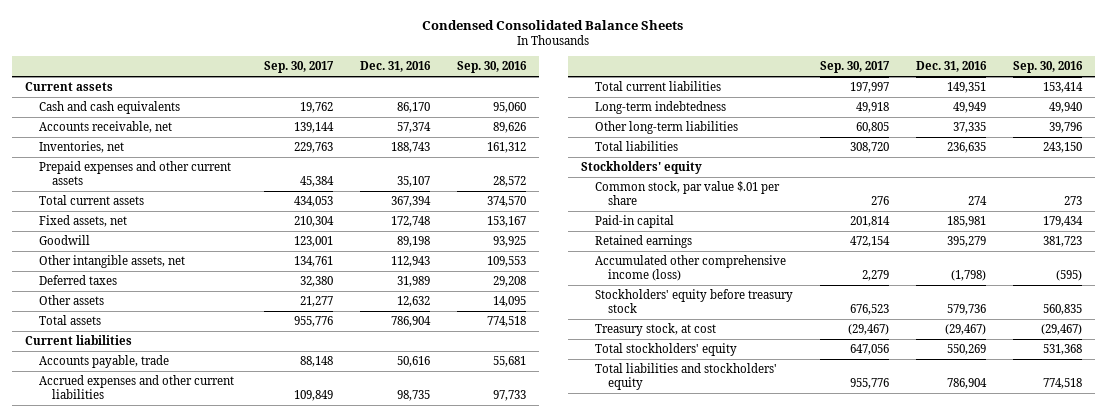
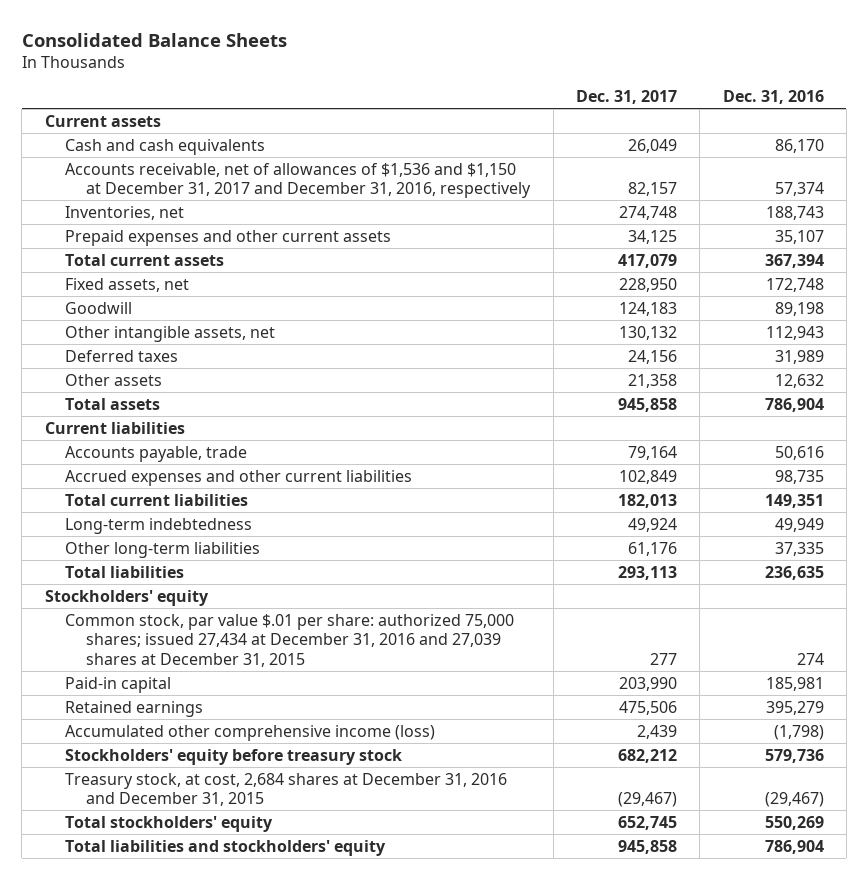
[422,19,684,30] Condensed Consolidated Balance Sheets -> [21,32,287,47] Consolidated Balance Sheets
[263,61,334,74] Sep. 30, 2017 -> none
[456,61,527,74] Sep. 30, 2016 -> none
none -> [576,90,678,105] Dec. 31, 2017
[38,121,172,134] Accounts receivable, net -> [65,162,532,199] Accounts receivable, net of allowances of $1,536 and $1,150 at December 31, 2017 and December 31, 2016, respectively
[594,181,780,206] Common stock, par value $.01 per share -> [65,613,515,667] Common stock, par value $.01 per share: authorized 75,000 shares; issued 27,434 at December 31, 2016 and 27,039 shares at December 31, 2015
[594,323,716,337] Treasury stock, at cost -> [65,772,508,807] Treasury stock, at cost, 2,684 shares at December 31, 2016 and December 31, 2015

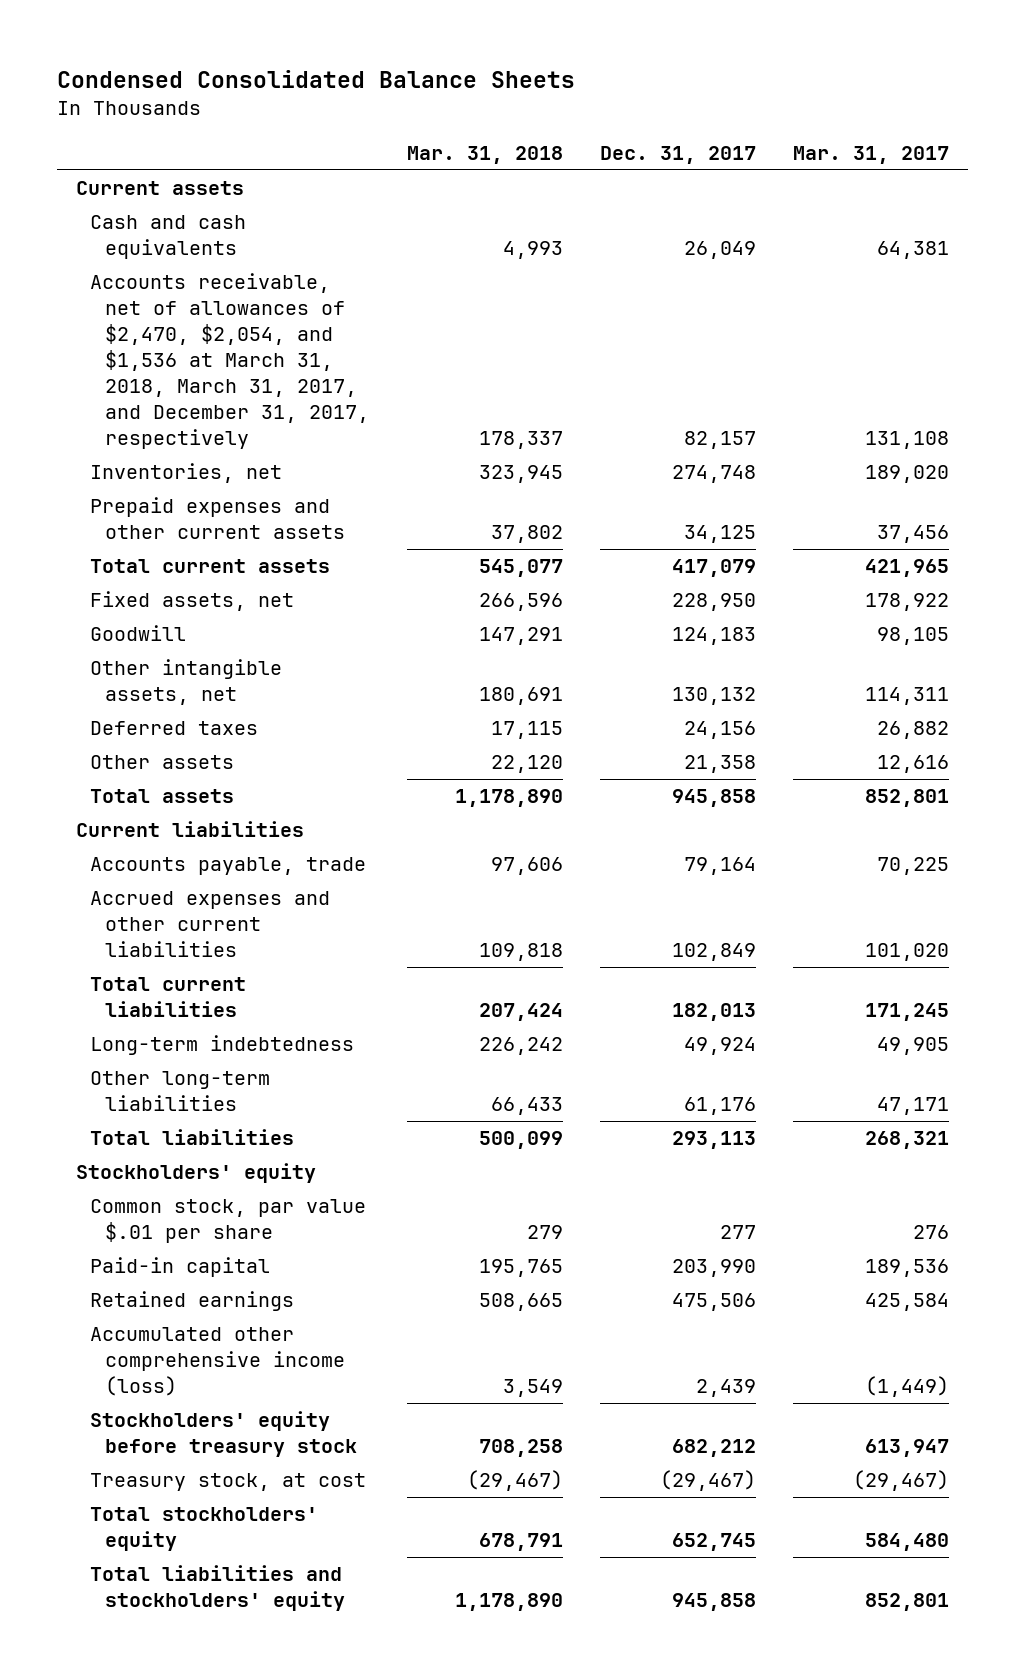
[21,32,287,47] Consolidated Balance Sheets -> [56,70,575,89] Condensed Consolidated Balance Sheets
[722,90,824,105] Dec. 31, 2016 -> none
none -> [406,145,563,164] Mar. 31, 2018
none -> [793,145,950,164] Mar. 31, 2017
[65,162,532,199] Accounts receivable, net of allowances of $1,536 and $1,150 at December 31, 2017 and December 31, 2016, respectively -> [90,273,370,450] Accounts receivable, net of allowances of $2,470, $2,054, and $1,536 at March 31, 2018, March 31, 2017, and December 31, 2017, respectively
[65,613,515,667] Common stock, par value $.01 per share: authorized 75,000 shares; issued 27,434 at December 31, 2016 and 27,039 shares at December 31, 2015 -> [90,1199,367,1244] Common stock, par value $.01 per share
[65,772,508,807] Treasury stock, at cost, 2,684 shares at December 31, 2016 and December 31, 2015 -> [90,1473,367,1492] Treasury stock, at cost

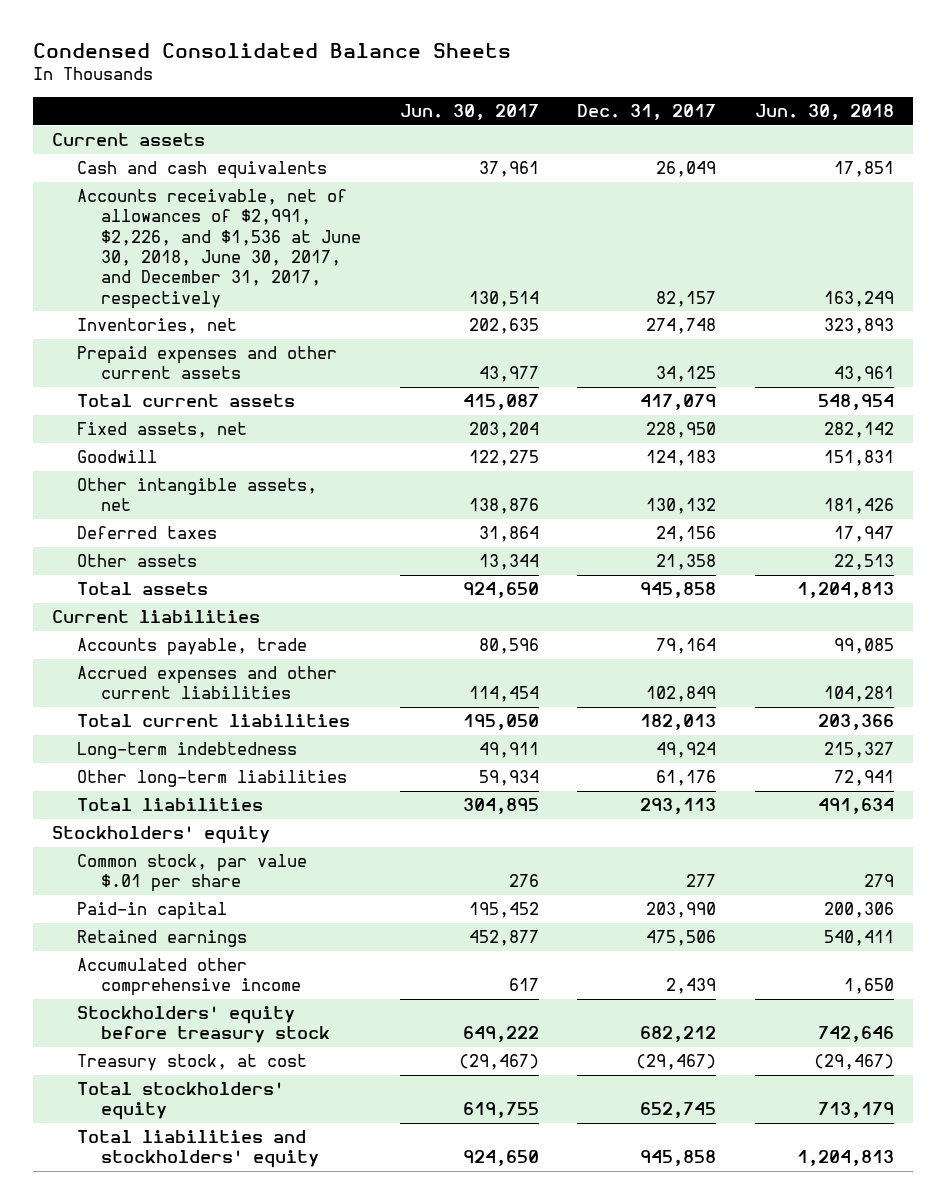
[406,145,563,164] Mar. 31, 2018 -> none
[793,145,950,164] Mar. 31, 2017 -> none
none -> [399,104,539,121] Jun. 30, 2017
none -> [754,104,894,121] Jun. 30, 2018
[90,273,370,450] Accounts receivable, net of allowances of $2,470, $2,054, and $1,536 at March 31, 2018, March 31, 2017, and December 31, 2017, respectively -> [76,189,362,309] Accounts receivable, net of allowances of $2,991, $2,226, and $1,536 at June 30, 2018, June 30, 2017, and December 31, 2017, respectively
[90,1327,346,1397] Accumulated other comprehensive income (loss) -> [76,958,302,997] Accumulated other comprehensive income

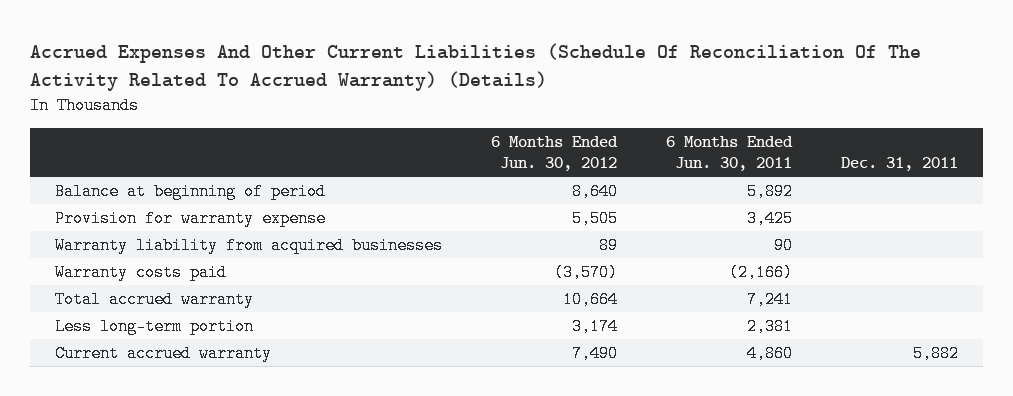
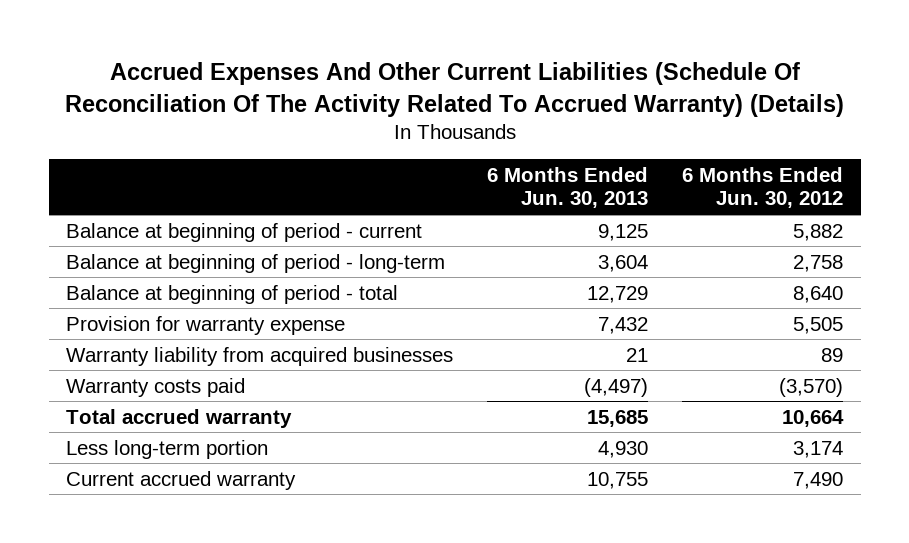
[666,136,794,172] 6 Months Ended Jun. 30, 2011 -> none
[841,157,959,172] Dec. 31, 2011 -> none
none -> [487,166,649,209] 6 Months Ended Jun. 30, 2013
none -> [65,222,422,242] Balance at beginning of period - current
none -> [65,253,445,273] Balance at beginning of period - long-term
[54,182,326,200] Balance at beginning of period -> [65,284,398,304] Balance at beginning of period - total

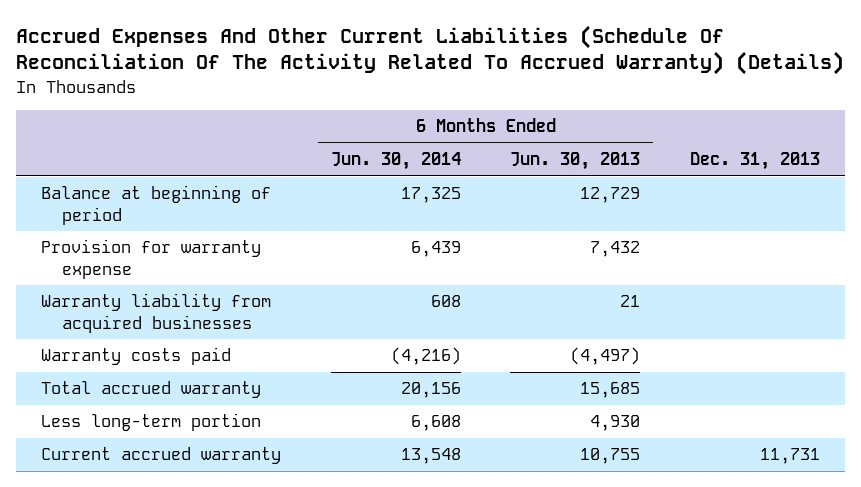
[682,166,844,209] 6 Months Ended Jun. 30, 2012 -> none
none -> [330,152,461,171] Jun. 30, 2014
none -> [689,152,820,171] Dec. 31, 2013
[65,222,422,242] Balance at beginning of period - current -> none
[65,253,445,273] Balance at beginning of period - long-term -> none
[65,284,398,304] Balance at beginning of period - total -> [41,185,272,225] Balance at beginning of period

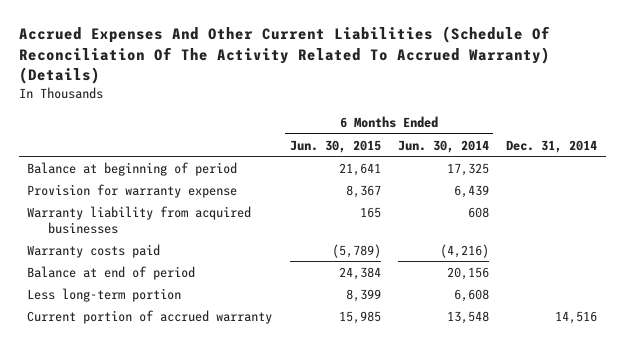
[510,152,641,171] Jun. 30, 2013 -> none
[689,152,820,171] Dec. 31, 2013 -> none
none -> [289,139,381,153] Jun. 30, 2015
none -> [506,139,598,153] Dec. 31, 2014
[41,381,262,399] Total accrued warranty -> [27,265,196,280] Balance at end of period
[41,447,282,465] Current accrued warranty -> [27,309,273,324] Current portion of accrued warranty

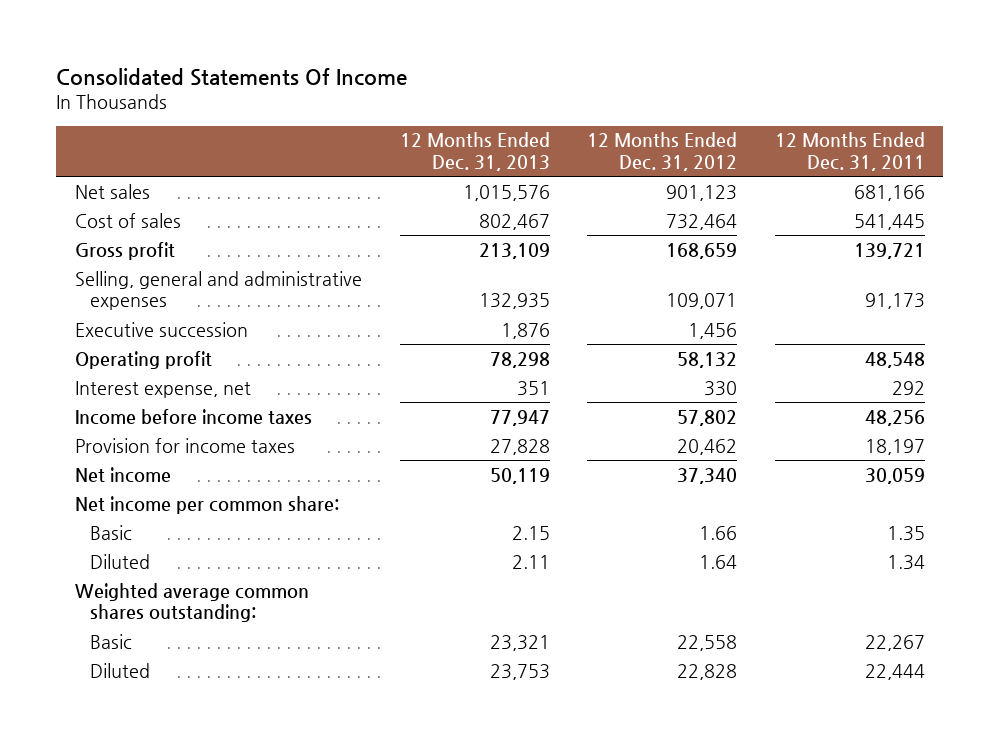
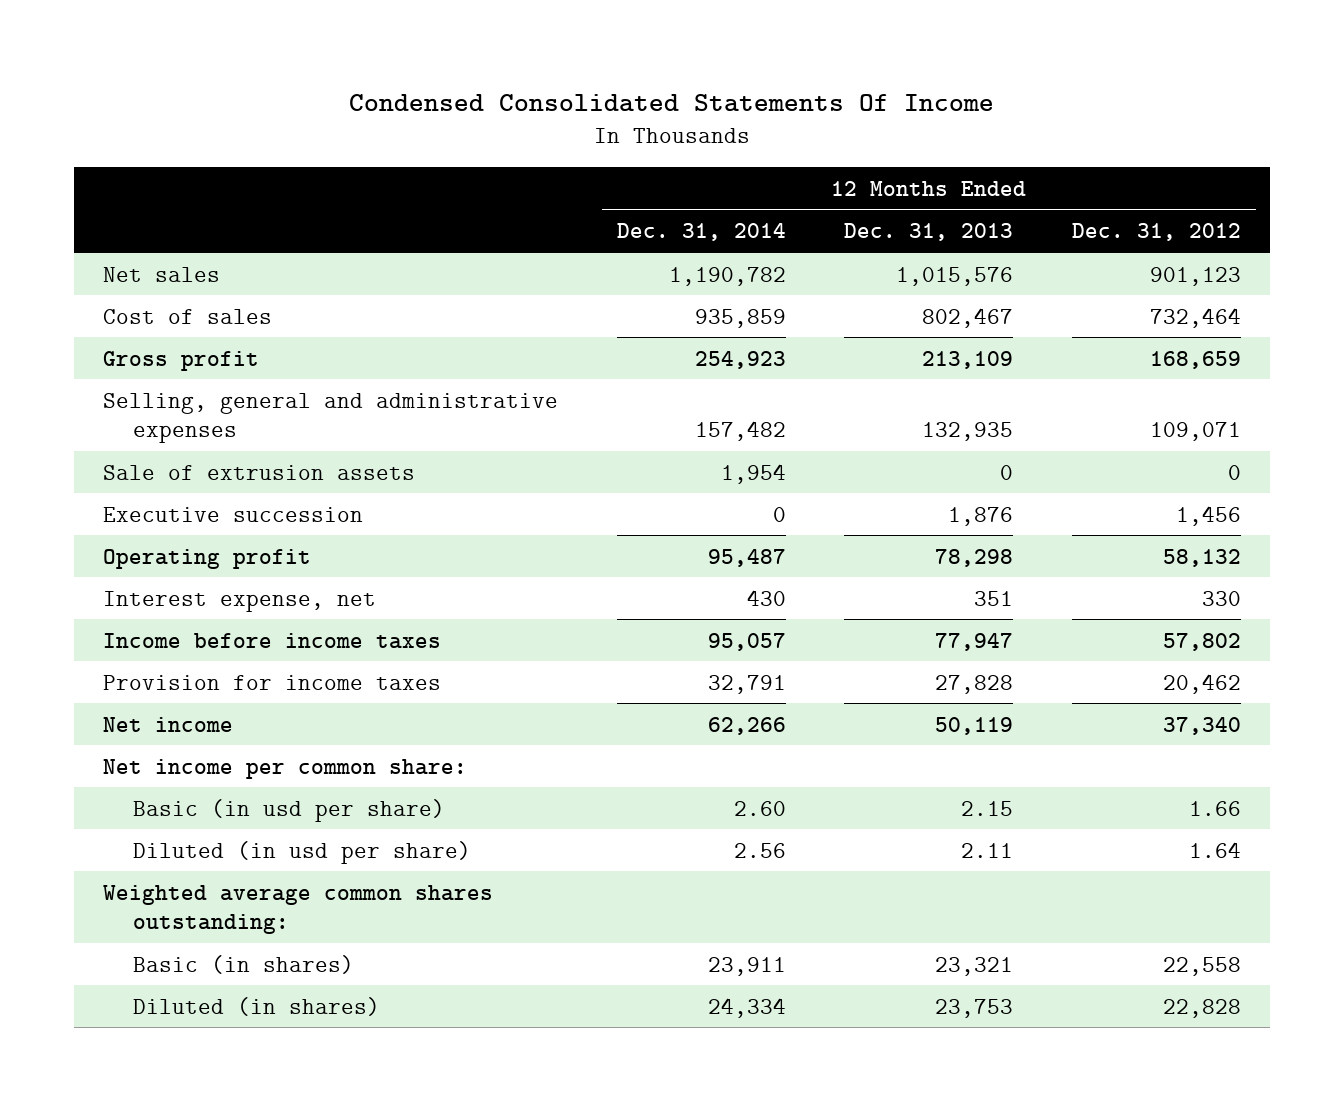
[56,67,408,86] Consolidated Statements Of Income -> [348,93,994,112] Condensed Consolidated Statements Of Income
[774,132,925,171] 12 Months Ended Dec. 31, 2011 -> none
none -> [616,223,786,242] Dec. 31, 2014
none -> [102,464,415,480] Sale of extrusion assets
[90,524,133,540] Basic -> [133,798,446,822] Basic (in usd per share)
[90,553,151,569] Diluted -> [133,840,472,864] Diluted (in usd per share)
[90,633,133,649] Basic -> [133,954,355,974] Basic (in shares)
[90,662,151,678] Diluted -> [133,996,381,1016] Diluted (in shares)

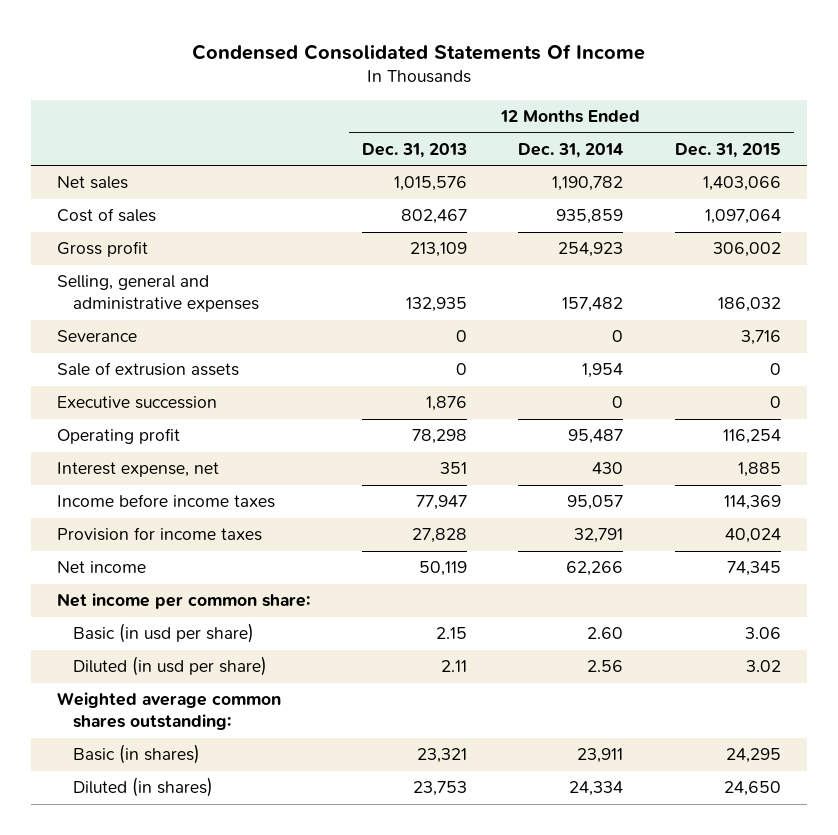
[1071,223,1241,242] Dec. 31, 2012 -> none
none -> [674,142,781,158] Dec. 31, 2015
none -> [57,330,138,343] Severance

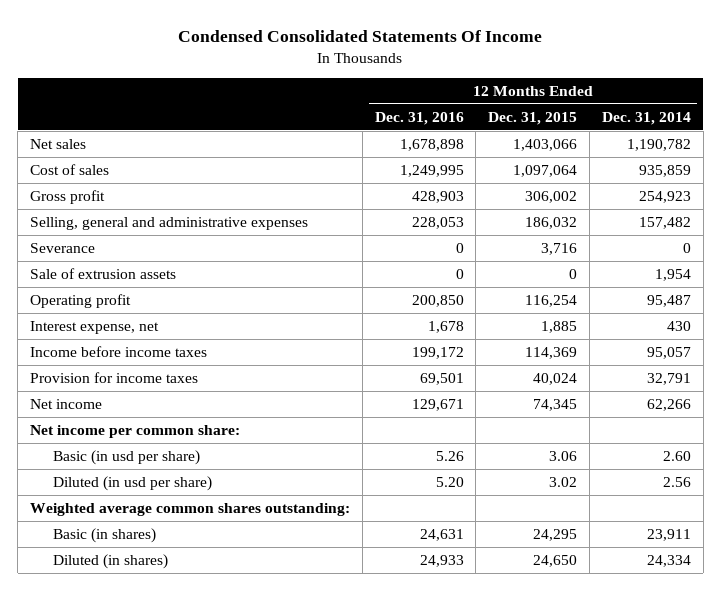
[361,142,467,158] Dec. 31, 2013 -> none
none -> [374,111,464,125] Dec. 31, 2016
[57,396,218,410] Executive succession -> none

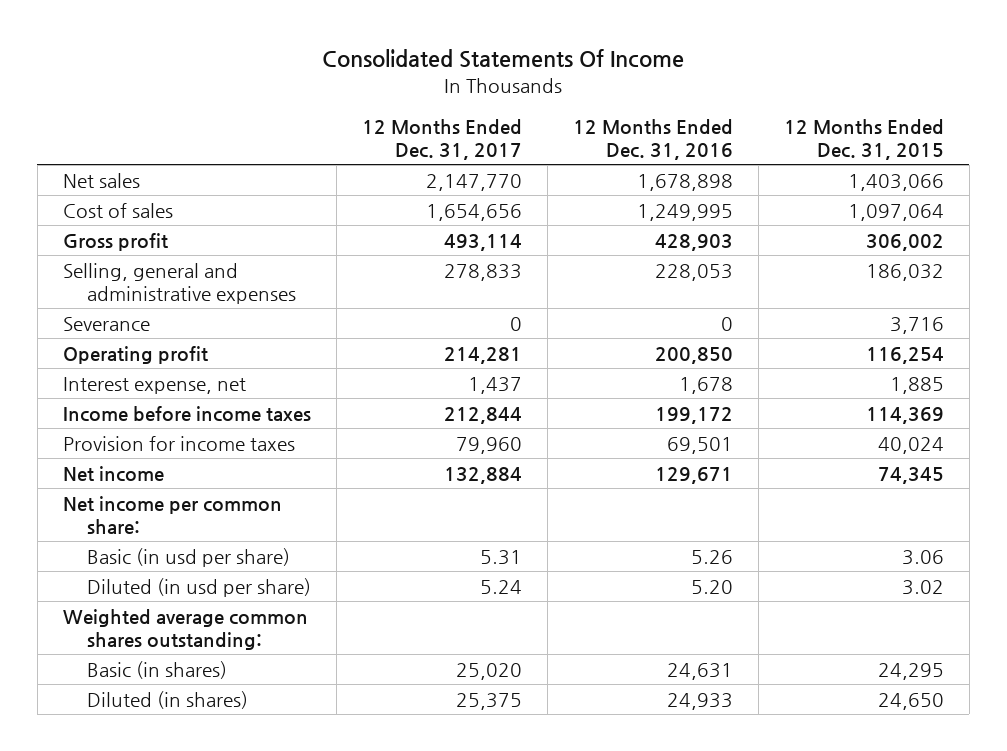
[178,29,543,42] Condensed Consolidated Statements Of Income -> [322,49,685,69] Consolidated Statements Of Income
[601,111,691,125] Dec. 31, 2014 -> none
none -> [362,118,523,160] 12 Months Ended Dec. 31, 2017
[30,267,177,279] Sale of extrusion assets -> none

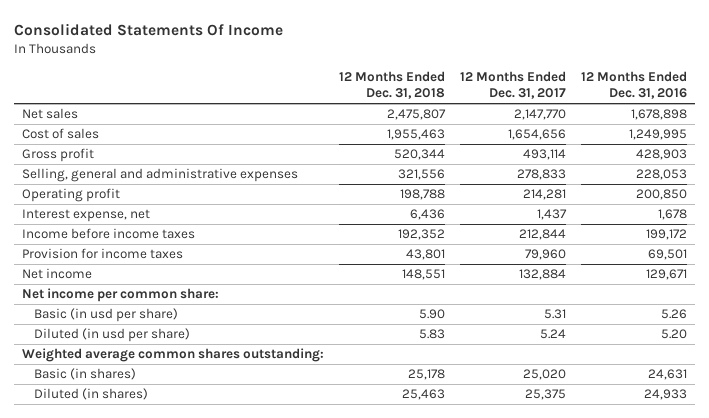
[783,118,944,160] 12 Months Ended Dec. 31, 2015 -> none
none -> [338,70,445,100] 12 Months Ended Dec. 31, 2018
[62,316,150,331] Severance -> none

